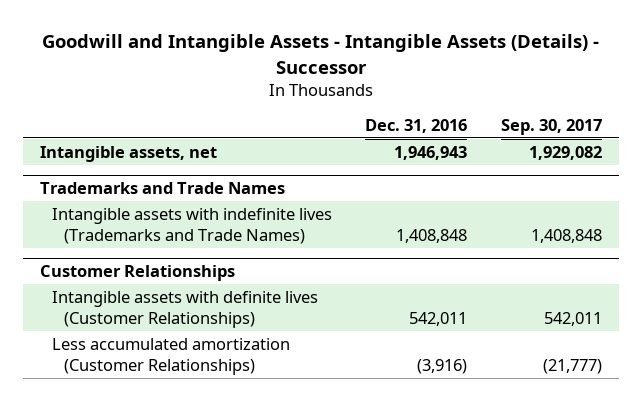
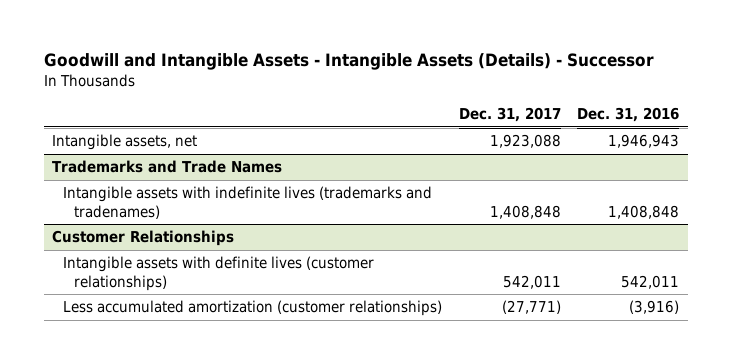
[500,118,602,135] Sep. 30, 2017 -> none
none -> [458,107,561,123] Dec. 31, 2017
[51,207,332,244] Intangible assets with indefinite lives (Trademarks and Trade Names) -> [63,186,433,219] Intangible assets with indefinite lives (trademarks and tradenames)
[51,290,318,328] Intangible assets with definite lives (Customer Relationships) -> [63,256,375,291] Intangible assets with definite lives (customer relationships)
[51,337,290,375] Less accumulated amortization (Customer Relationships) -> [63,300,443,317] Less accumulated amortization (customer relationships)

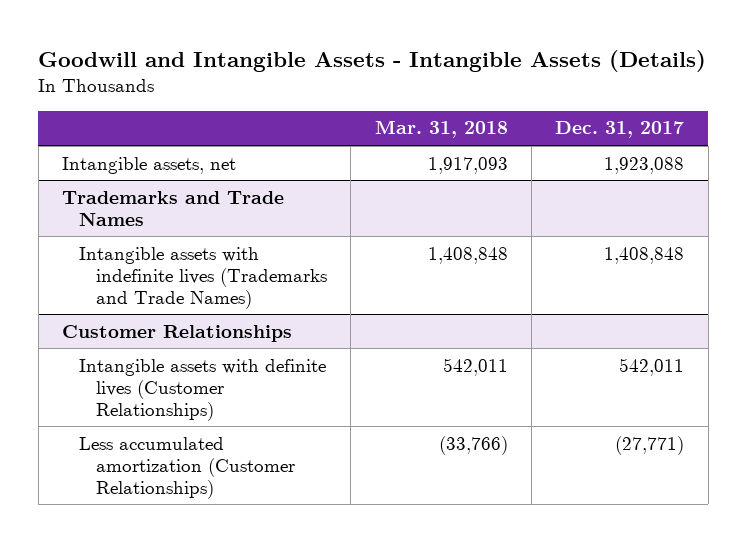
[43,53,654,71] Goodwill and Intangible Assets - Intangible Assets (Details) - Successor -> [38,49,707,72] Goodwill and Intangible Assets - Intangible Assets (Details)
[577,107,680,123] Dec. 31, 2016 -> none
none -> [374,120,508,139] Mar. 31, 2018
[63,186,433,219] Intangible assets with indefinite lives (trademarks and tradenames) -> [79,246,328,309] Intangible assets with indefinite lives (Trademarks and Trade Names)
[63,256,375,291] Intangible assets with definite lives (customer relationships) -> [79,358,327,421] Intangible assets with definite lives (Customer Relationships)
[63,300,443,317] Less accumulated amortization (customer relationships) -> [79,436,296,499] Less accumulated amortization (Customer Relationships)

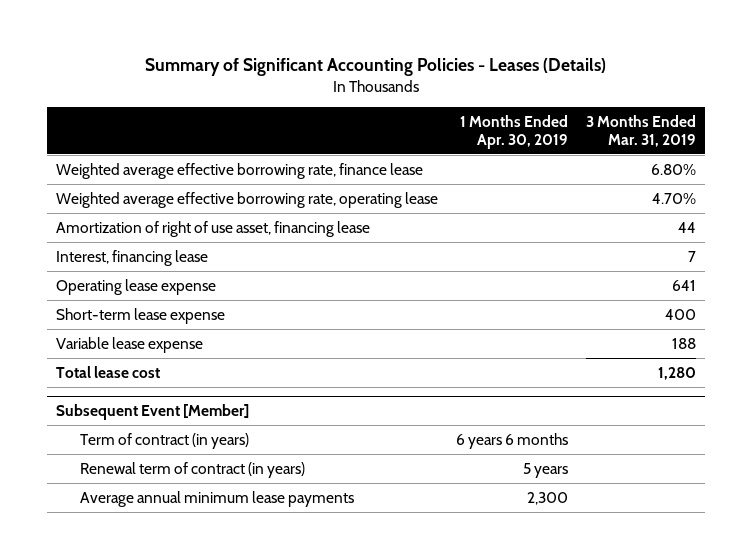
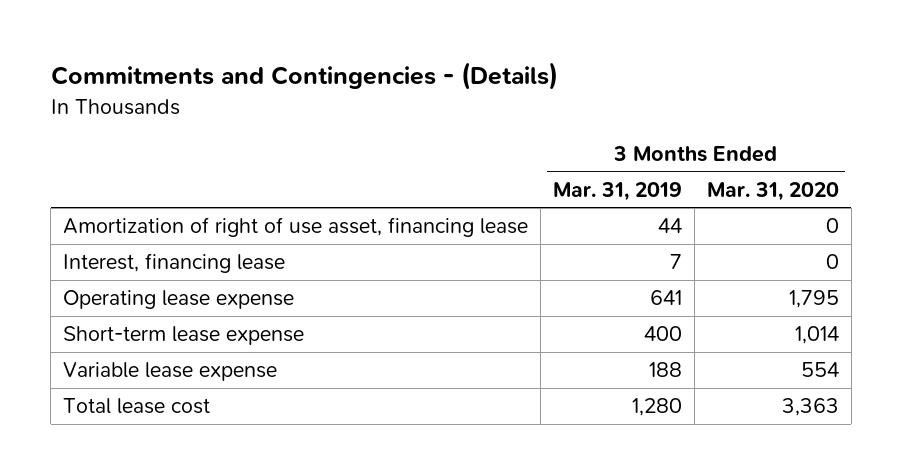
[145,57,607,76] Summary of Significant Accounting Policies - Leases (Details) -> [50,62,558,91] Commitments and Contingencies - (Details)
[460,114,569,149] 1 Months Ended Apr. 30, 2019 -> none
none -> [707,181,840,201] Mar. 31, 2020
[56,162,424,179] Weighted average effective borrowing rate, finance lease -> none
[56,191,439,208] Weighted average effective borrowing rate, operating lease -> none
[56,403,250,420] Subsequent Event [Member] -> none
[80,432,250,449] Term of contract (in years) -> none
[80,461,306,478] Renewal term of contract (in years) -> none
[80,490,355,507] Average annual minimum lease payments -> none

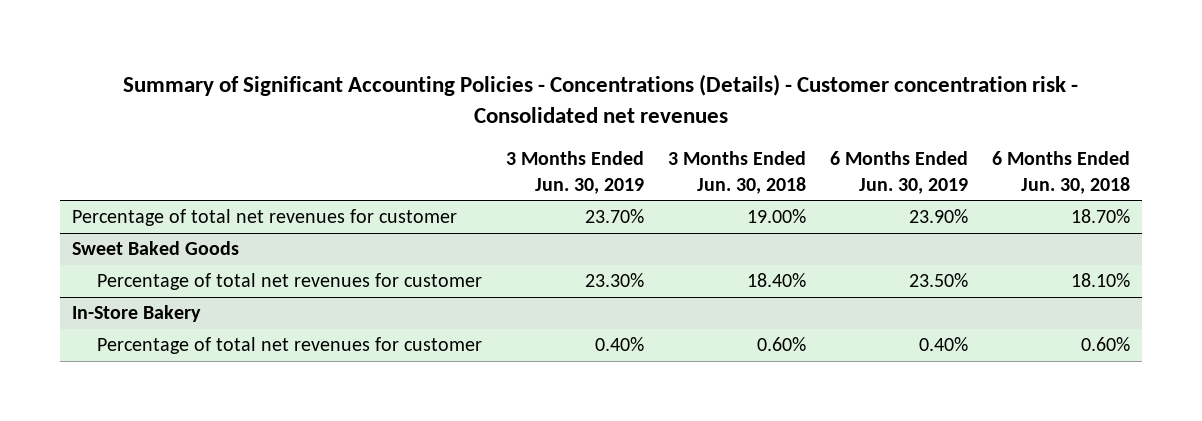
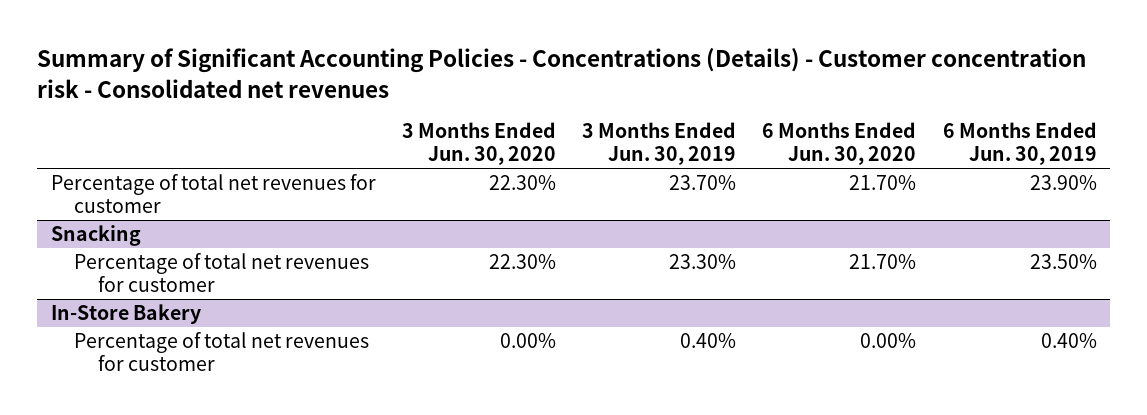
[667,151,806,194] 3 Months Ended Jun. 30, 2018 -> none
[991,151,1130,194] 6 Months Ended Jun. 30, 2018 -> none
none -> [401,122,556,165] 3 Months Ended Jun. 30, 2020
none -> [762,122,917,165] 6 Months Ended Jun. 30, 2020
[72,241,240,256] Sweet Baked Goods -> [50,225,141,247] Snacking

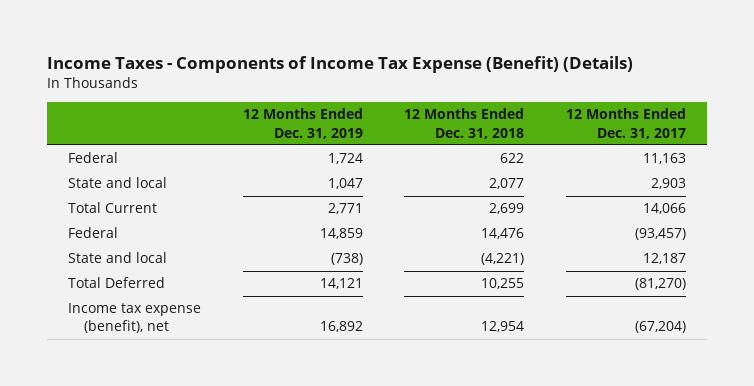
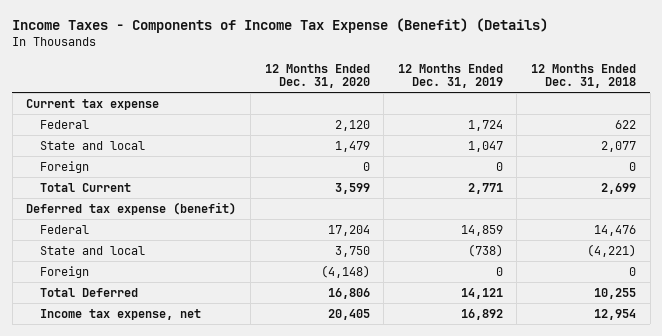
[566,108,687,139] 12 Months Ended Dec. 31, 2017 -> none
none -> [264,63,370,89] 12 Months Ended Dec. 31, 2020
none -> [26,98,160,110] Current tax expense
none -> [39,160,89,173] Foreign
none -> [26,201,237,215] Deferred tax expense (benefit)
none -> [39,265,89,278] Foreign
[67,303,201,334] Income tax expense (benefit), net -> [39,308,201,320] Income tax expense, net

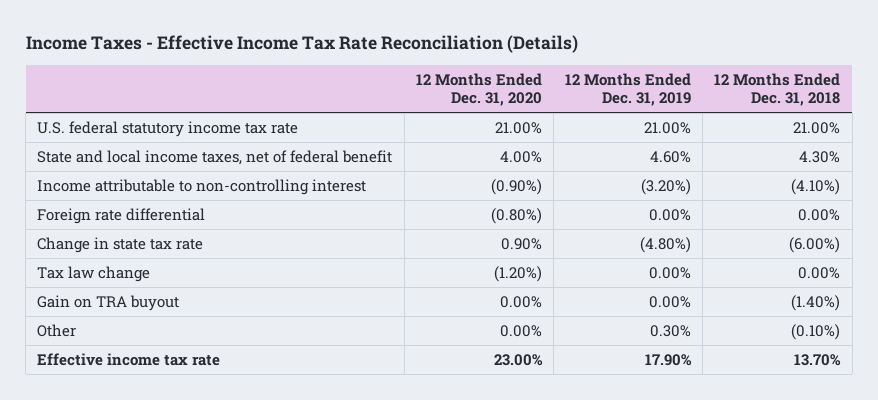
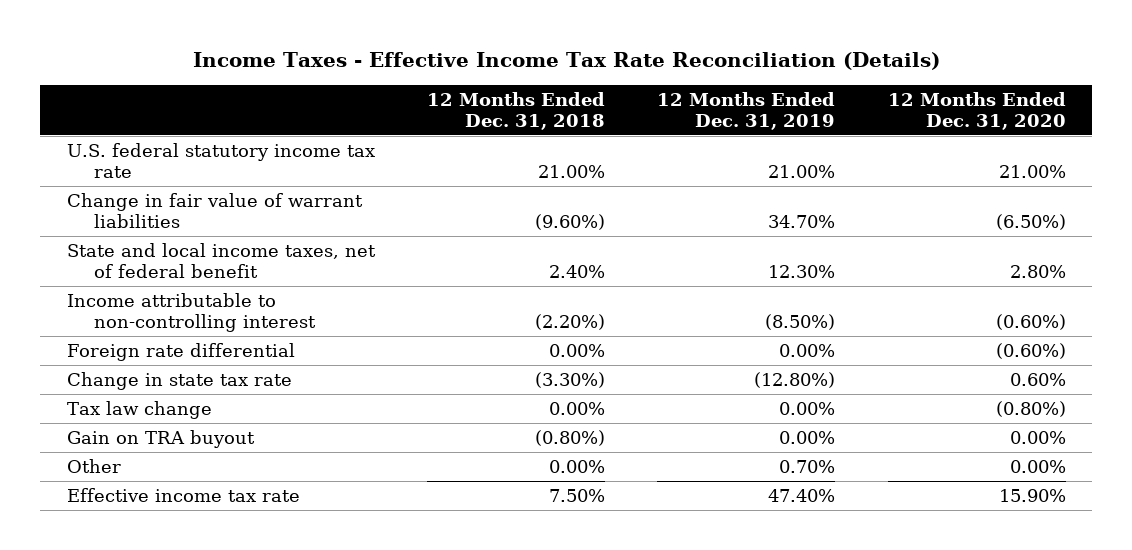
none -> [66,192,363,228] Change in fair value of warrant liabilities
[499,151,542,164] 4.00% -> [1009,264,1066,278] 2.80%
[650,151,692,164] 4.60% -> [768,264,836,278] 12.30%
[799,151,841,164] 4.30% -> [549,264,606,278] 2.40%
[490,179,542,196] (0.90%) -> [995,313,1066,330] (0.60%)
[641,179,692,196] (3.20%) -> [765,313,836,330] (8.50%)
[791,179,841,196] (4.10%) -> [535,313,606,330] (2.20%)
[490,208,542,225] (0.80%) -> [995,342,1066,359] (0.60%)
[500,238,542,251] 0.90% -> [1009,372,1066,386] 0.60%
[640,237,692,254] (4.80%) -> [754,371,836,388] (12.80%)
[789,237,841,254] (6.00%) -> [535,371,606,388] (3.30%)
[493,266,542,283] (1.20%) -> [995,400,1066,417] (0.80%)
[791,295,841,312] (1.40%) -> [535,429,606,446] (0.80%)
[650,325,692,338] 0.30% -> [779,459,836,473] 0.70%
[791,324,841,341] (0.10%) -> [549,459,606,473] 0.00%
[493,354,543,367] 23.00% -> [998,488,1066,502] 15.90%
[645,354,693,367] 17.90% -> [768,488,836,502] 47.40%
[794,354,842,367] 13.70% -> [549,488,606,502] 7.50%

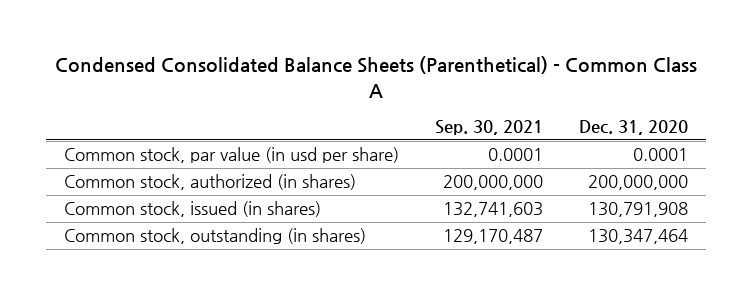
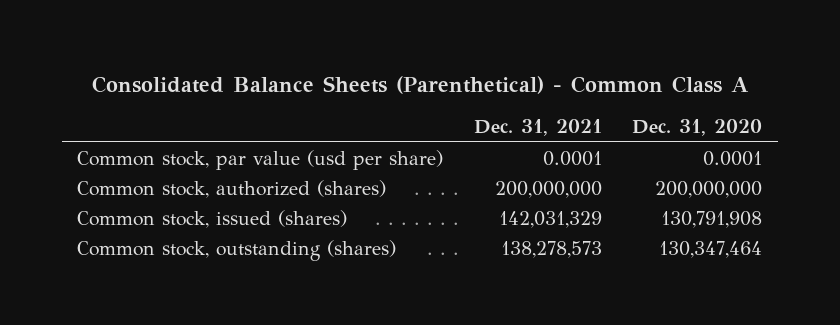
[54,56,697,98] Condensed Consolidated Balance Sheets (Parenthetical) - Common Class A -> [91,75,749,94] Consolidated Balance Sheets (Parenthetical) - Common Class A
[434,120,543,136] Sep. 30, 2021 -> none
none -> [473,119,602,137] Dec. 31, 2021
[63,147,399,164] Common stock, par value (in usd per share) -> [77,149,444,170] Common stock, par value (usd per share)
[63,174,356,191] Common stock, authorized (in shares) -> [77,179,387,198] Common stock, authorized (shares)
[63,201,321,218] Common stock, issued (in shares) -> [77,209,348,228] Common stock, issued (shares)
[63,228,366,245] Common stock, outstanding (in shares) -> [77,239,397,261] Common stock, outstanding (shares)

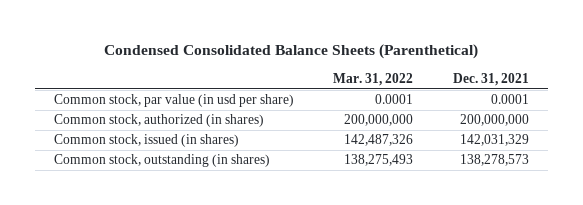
[91,75,749,94] Consolidated Balance Sheets (Parenthetical) - Common Class A -> [104,44,479,60] Condensed Consolidated Balance Sheets (Parenthetical)
[632,119,763,137] Dec. 31, 2020 -> none
none -> [333,73,414,87] Mar. 31, 2022
[77,149,444,170] Common stock, par value (usd per share) -> [54,94,295,108] Common stock, par value (in usd per share)
[77,179,387,198] Common stock, authorized (shares) -> [54,114,265,128] Common stock, authorized (in shares)
[77,209,348,228] Common stock, issued (shares) -> [54,134,240,148] Common stock, issued (in shares)
[77,239,397,261] Common stock, outstanding (shares) -> [54,154,271,168] Common stock, outstanding (in shares)

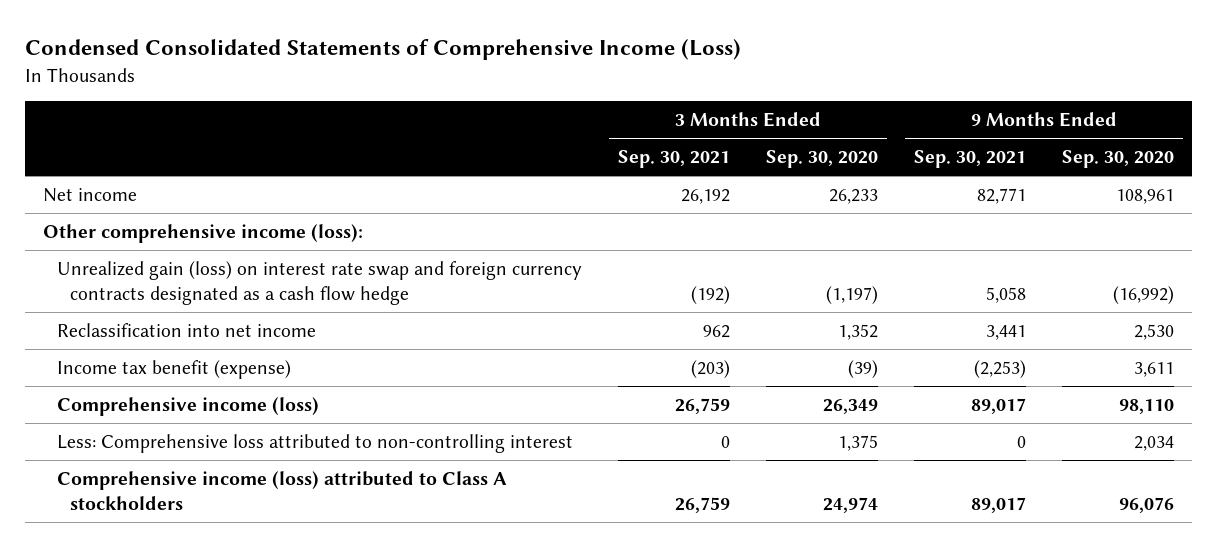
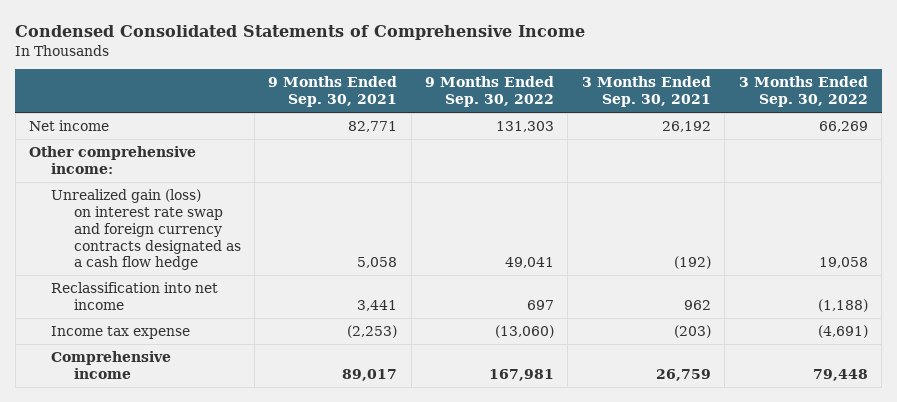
[24,39,741,61] Condensed Consolidated Statements of Comprehensive Income (Loss) -> [15,24,586,40] Condensed Consolidated Statements of Comprehensive Income
[765,149,878,168] Sep. 30, 2020 -> none
[1062,149,1175,168] Sep. 30, 2020 -> none
none -> [425,76,555,108] 9 Months Ended Sep. 30, 2022
none -> [738,76,868,108] 3 Months Ended Sep. 30, 2022
[43,223,364,243] Other comprehensive income (loss): -> [29,145,197,174] Other comprehensive income:
[56,396,319,416] Comprehensive income (loss) -> none
[56,433,573,453] Less: Comprehensive loss attributed to non-controlling interest -> none
[56,359,291,379] Income tax benefit (expense) -> [51,325,191,339] Income tax expense
[56,470,507,510] Comprehensive income (loss) attributed to Class A stockholders -> [51,350,172,379] Comprehensive income

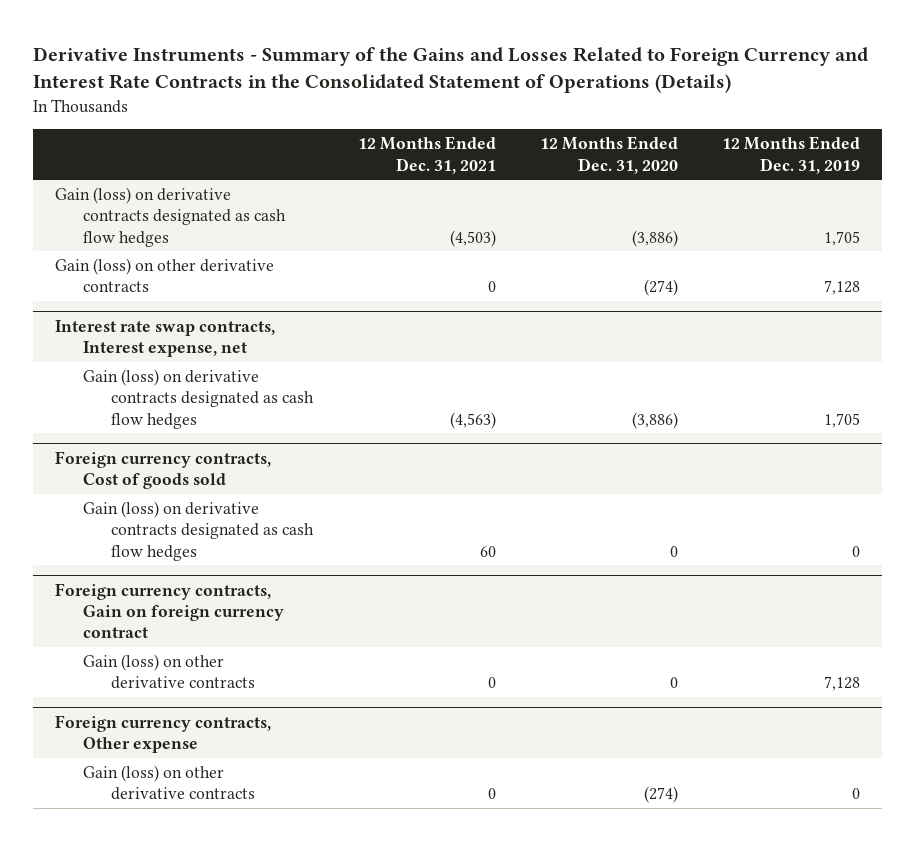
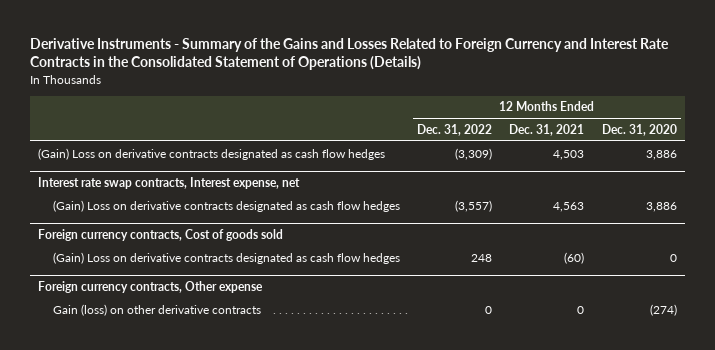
[722,136,861,174] 12 Months Ended Dec. 31, 2019 -> none
none -> [416,123,492,136] Dec. 31, 2022
[55,258,275,293] Gain (loss) on other derivative contracts -> none
[55,187,287,247] Gain (loss) on derivative contracts designated as cash flow hedges -> [38,147,386,160] (Gain) Loss on derivative contracts designated as cash flow hedges
[449,229,496,247] (4,503) -> [553,149,585,160] 4,503
[631,229,678,247] (3,886) -> [645,149,677,160] 3,886
[83,369,315,429] Gain (loss) on derivative contracts designated as cash flow hedges -> [52,199,400,212] (Gain) Loss on derivative contracts designated as cash flow hedges
[449,411,496,429] (4,563) -> [553,201,585,212] 4,563
[631,411,678,429] (3,886) -> [645,201,677,212] 3,886
[55,582,285,639] Foreign currency contracts, Gain on foreign currency contract -> none
[83,654,256,690] Gain (loss) on other derivative contracts -> none
[83,501,315,561] Gain (loss) on derivative contracts designated as cash flow hedges -> [52,251,400,264] (Gain) Loss on derivative contracts designated as cash flow hedges
[479,545,496,557] 60 -> [564,251,585,264] (60)

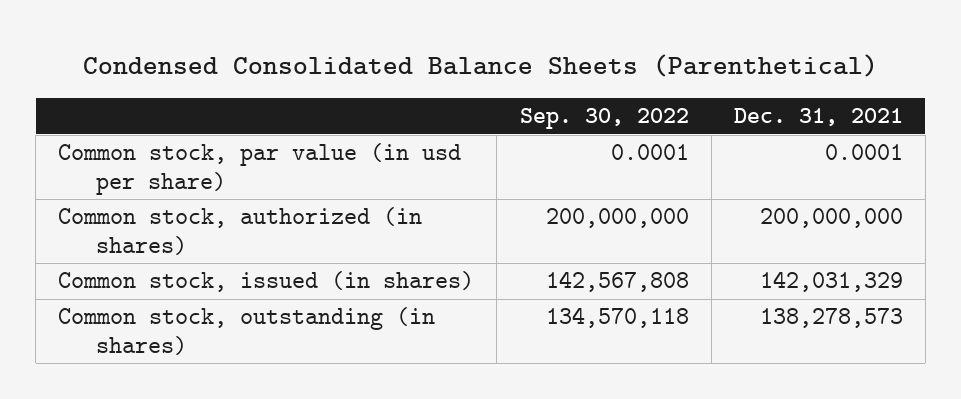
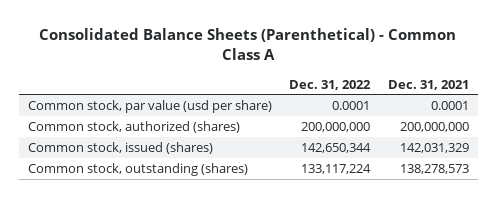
[82,53,878,77] Condensed Consolidated Balance Sheets (Parenthetical) -> [39,27,457,61] Consolidated Balance Sheets (Parenthetical) - Common Class A
[519,108,689,130] Sep. 30, 2022 -> none
none -> [289,79,372,90] Dec. 31, 2022
[58,143,462,195] Common stock, par value (in usd per share) -> [28,100,273,114] Common stock, par value (usd per share)
[58,207,423,255] Common stock, authorized (in shares) -> [28,121,241,134] Common stock, authorized (shares)
[58,271,475,293] Common stock, issued (in shares) -> [28,142,214,155] Common stock, issued (shares)
[58,307,436,355] Common stock, outstanding (in shares) -> [28,163,249,177] Common stock, outstanding (shares)

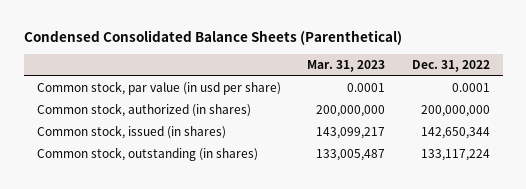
[39,27,457,61] Consolidated Balance Sheets (Parenthetical) - Common Class A -> [23,30,402,46] Condensed Consolidated Balance Sheets (Parenthetical)
[387,79,469,90] Dec. 31, 2021 -> none
none -> [307,60,386,73] Mar. 31, 2023
[28,100,273,114] Common stock, par value (usd per share) -> [36,81,281,96] Common stock, par value (in usd per share)
[28,121,241,134] Common stock, authorized (shares) -> [36,103,251,118] Common stock, authorized (in shares)
[28,142,214,155] Common stock, issued (shares) -> [36,125,226,140] Common stock, issued (in shares)
[28,163,249,177] Common stock, outstanding (shares) -> [36,147,258,162] Common stock, outstanding (in shares)

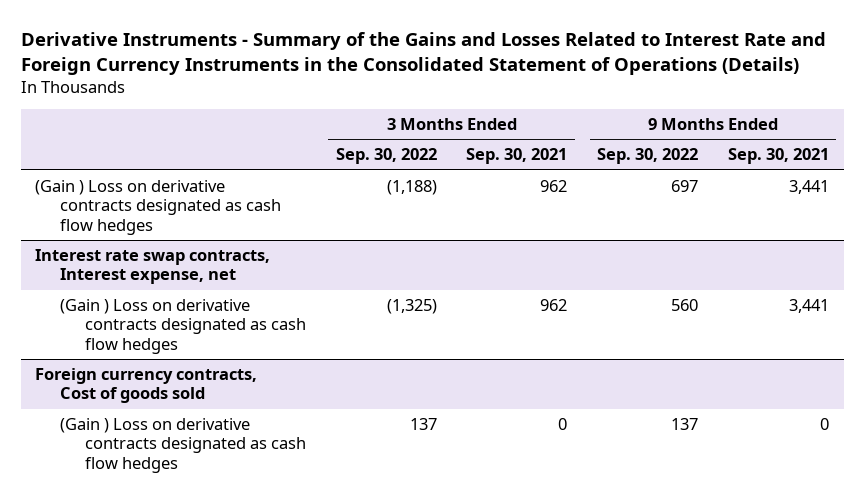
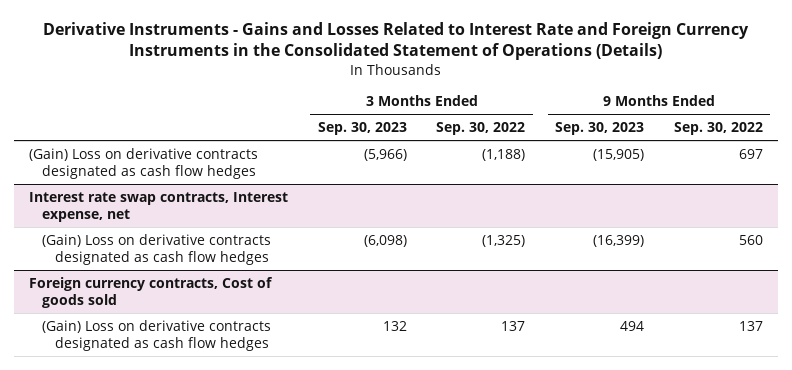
[20,31,826,76] Derivative Instruments - Summary of the Gains and Losses Related to Interest Rate and Foreign Currency Instruments in the Consolidated Statement of Operations (Details) -> [42,22,749,61] Derivative Instruments - Gains and Losses Related to Interest Rate and Foreign Currency Instruments in the Consolidated Statement of Operations (Details)
[466,148,568,165] Sep. 30, 2021 -> none
[727,148,829,165] Sep. 30, 2021 -> none
none -> [317,121,407,135] Sep. 30, 2023
none -> [555,121,645,135] Sep. 30, 2023
[35,179,282,235] (Gain ) Loss on derivative contracts designated as cash flow hedges -> [29,147,259,180] (Gain) Loss on derivative contracts designated as cash flow hedges
[60,298,307,354] (Gain ) Loss on derivative contracts designated as cash flow hedges -> [42,233,272,266] (Gain) Loss on derivative contracts designated as cash flow hedges
[60,417,307,473] (Gain ) Loss on derivative contracts designated as cash flow hedges -> [42,319,272,352] (Gain) Loss on derivative contracts designated as cash flow hedges

